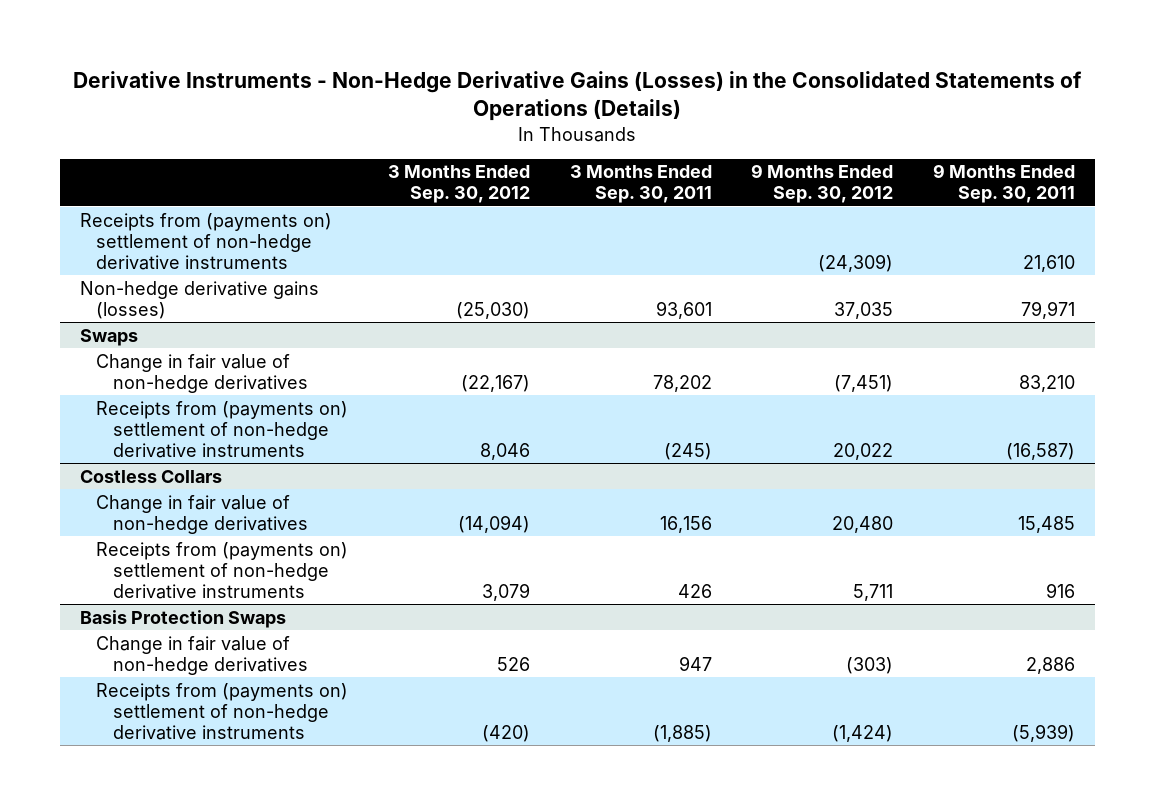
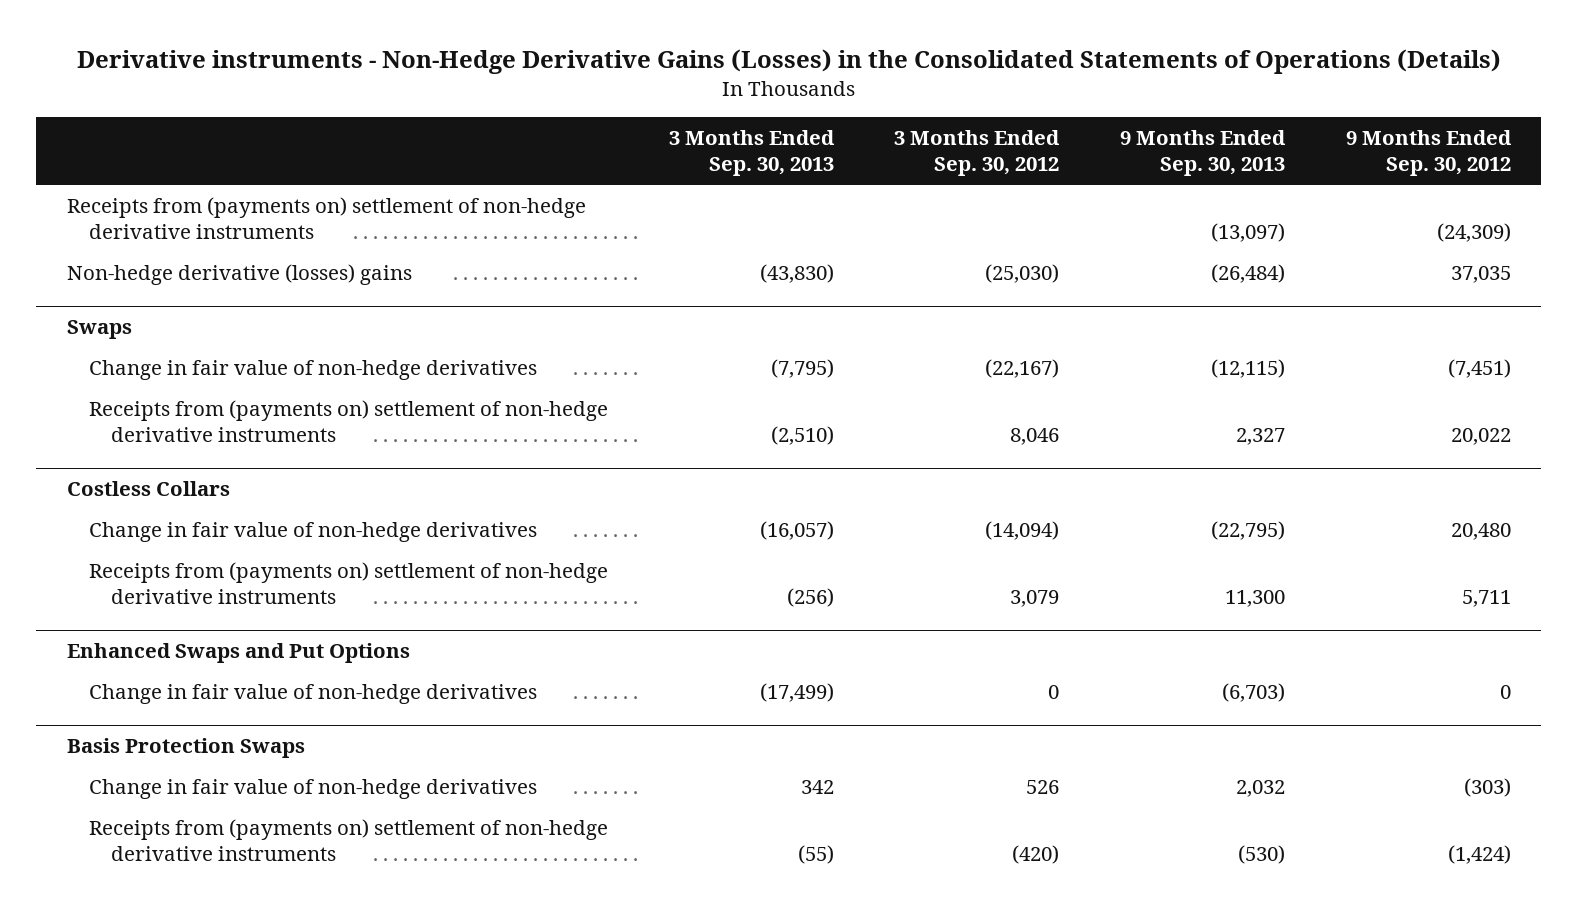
[73,70,1083,122] Derivative Instruments - Non-Hedge Derivative Gains (Losses) in the Consolidated Statements of Operations (Details) -> [76,49,1501,75] Derivative instruments - Non-Hedge Derivative Gains (Losses) in the Consolidated Statements of Operations (Details)
[569,165,712,204] 3 Months Ended Sep. 30, 2011 -> none
[933,164,1076,204] 9 Months Ended Sep. 30, 2011 -> none
none -> [668,130,835,177] 3 Months Ended Sep. 30, 2013
none -> [1120,130,1287,177] 9 Months Ended Sep. 30, 2013
[79,280,319,319] Non-hedge derivative gains (losses) -> [66,264,412,286] Non-hedge derivative (losses) gains
none -> [66,643,410,664] Enhanced Swaps and Put Options
none -> [88,684,537,705] Change in fair value of non-hedge derivatives

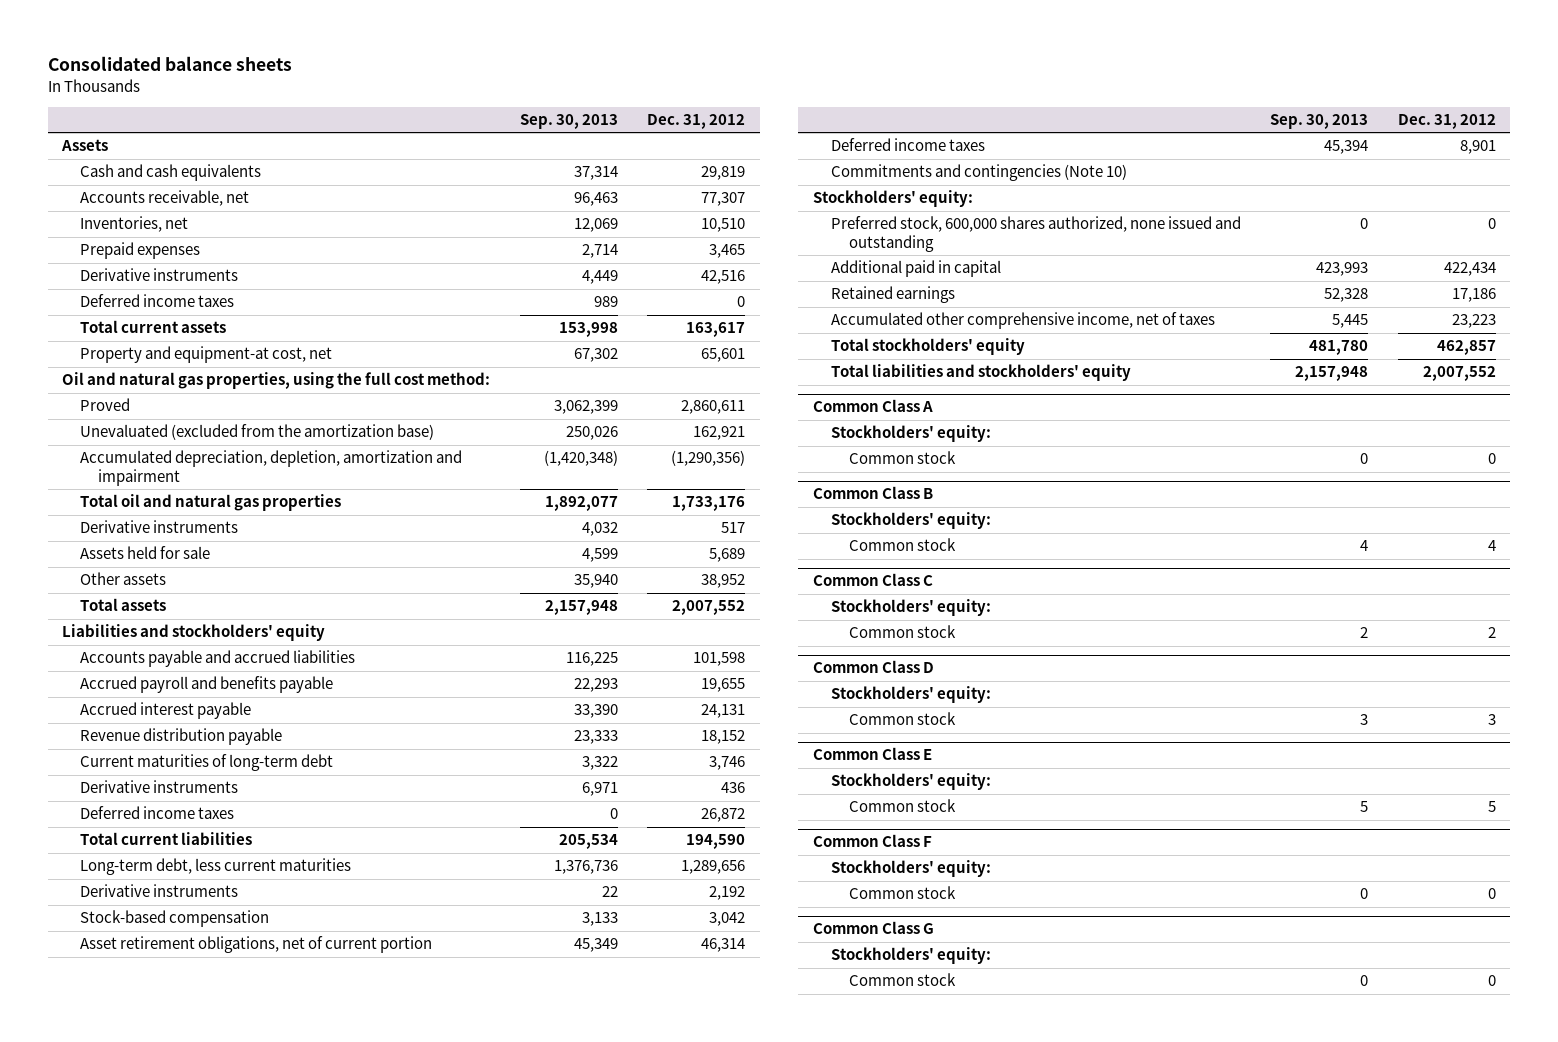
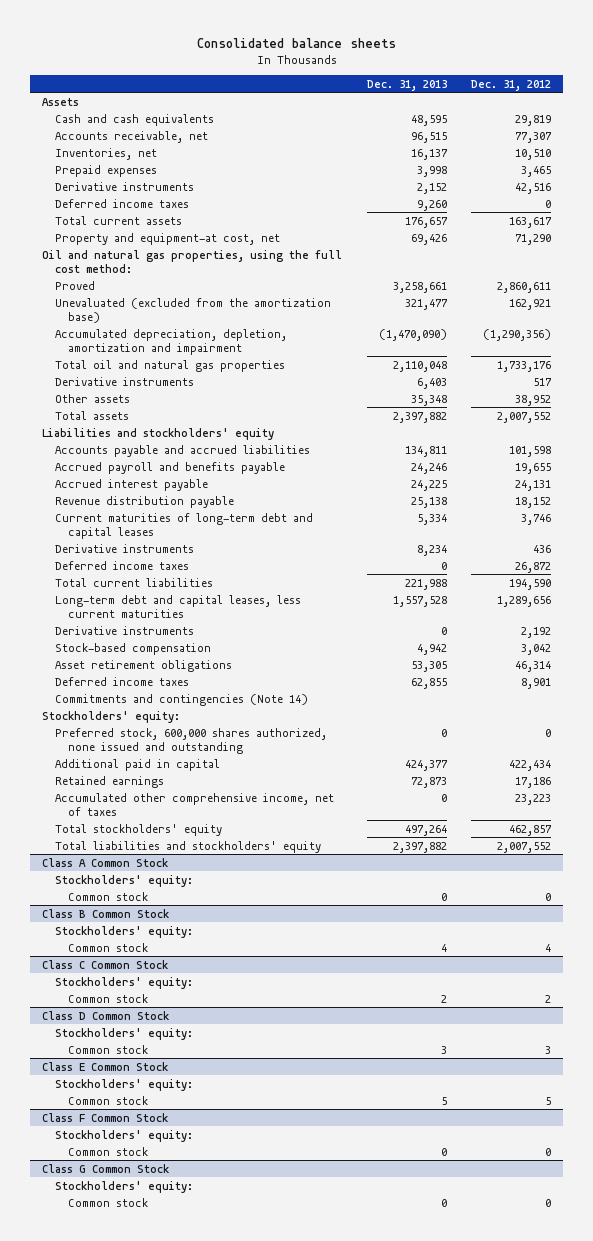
[519,113,618,129] Sep. 30, 2013 -> none
none -> [366,79,447,91] Dec. 31, 2013
[701,348,746,363] 65,601 -> [514,233,551,245] 71,290
[80,546,211,560] Assets held for sale -> none
[80,754,334,772] Current maturities of long-term debt -> [55,512,314,539] Current maturities of long-term debt and capital leases
[80,858,352,876] Long-term debt, less current maturities -> [55,594,302,618] Long-term debt and capital leases, less current maturities
[80,936,433,954] Asset retirement obligations, net of current portion -> [55,659,233,672] Asset retirement obligations
[830,164,1127,182] Commitments and contingencies (Note 10) -> [55,693,309,706] Commitments and contingencies (Note 14)
[812,399,933,413] Common Class A -> [42,857,169,867] Class A Common Stock
[812,486,933,500] Common Class B -> [42,908,170,918] Class B Common Stock
[812,573,933,587] Common Class C -> [42,959,169,969] Class C Common Stock
[812,660,934,674] Common Class D -> [42,1010,170,1020] Class D Common Stock
[812,747,932,761] Common Class E -> [42,1061,169,1071] Class E Common Stock
[812,834,932,848] Common Class F -> [42,1112,169,1122] Class F Common Stock
[812,921,934,935] Common Class G -> [42,1163,170,1173] Class G Common Stock

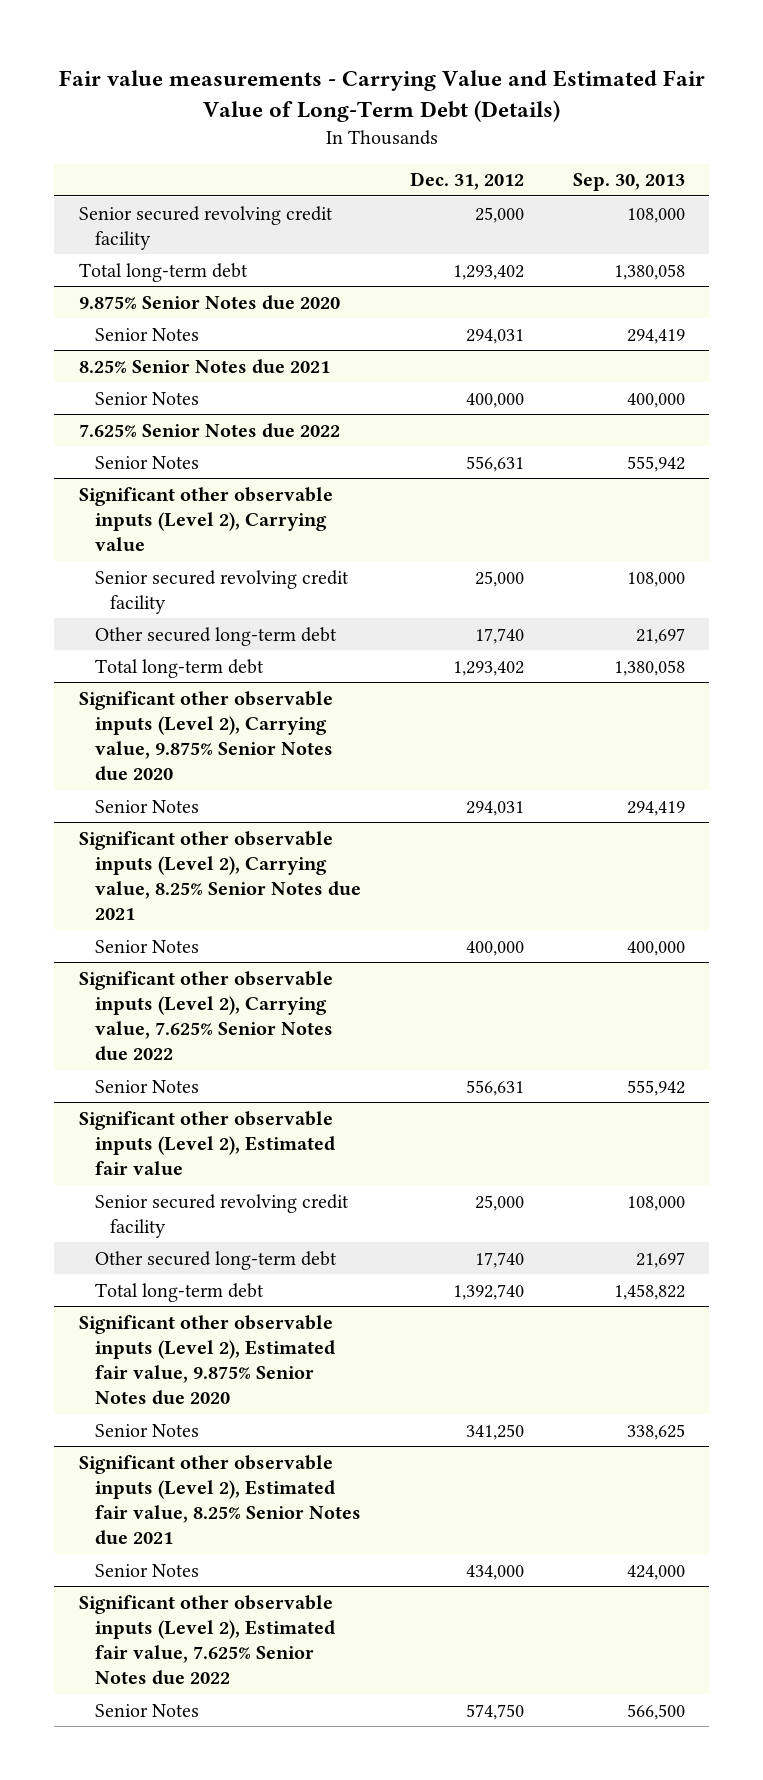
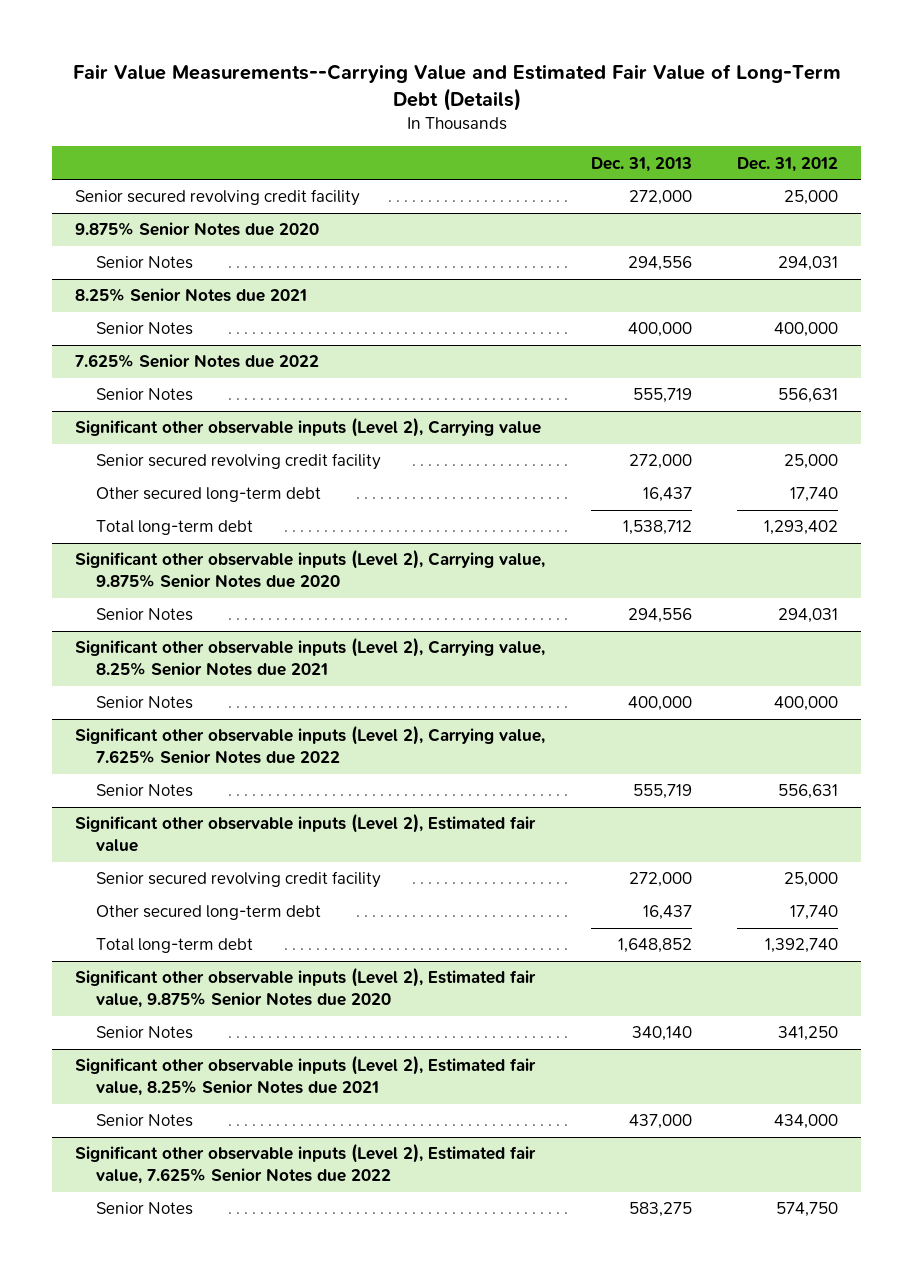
[58,69,705,122] Fair value measurements - Carrying Value and Estimated Fair Value of Long-Term Debt (Details) -> [72,64,841,111] Fair Value Measurements--Carrying Value and Estimated Fair Value of Long-Term Debt (Details)
[572,173,685,192] Sep. 30, 2013 -> none
none -> [590,156,692,172] Dec. 31, 2013
[78,262,248,282] Total long-term debt -> none

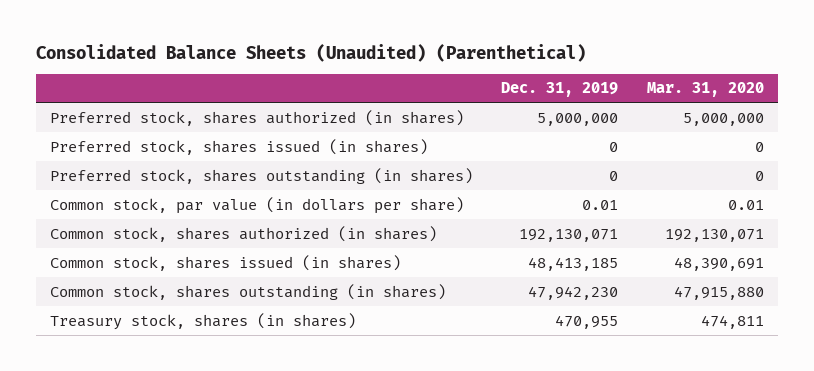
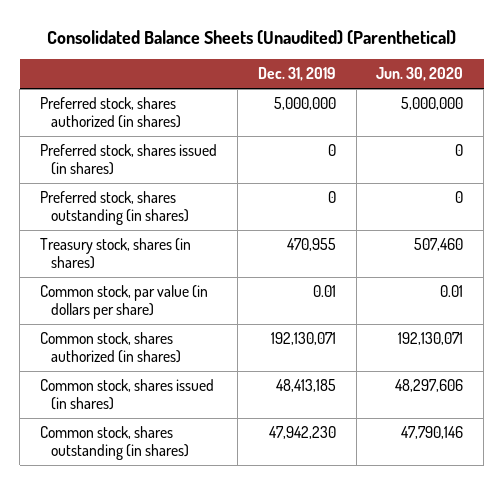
[646,82,764,98] Mar. 31, 2020 -> none
none -> [376,67,464,82] Jun. 30, 2020
[49,312,356,330] Treasury stock, shares (in shares) -> [39,238,191,269] Treasury stock, shares (in shares)

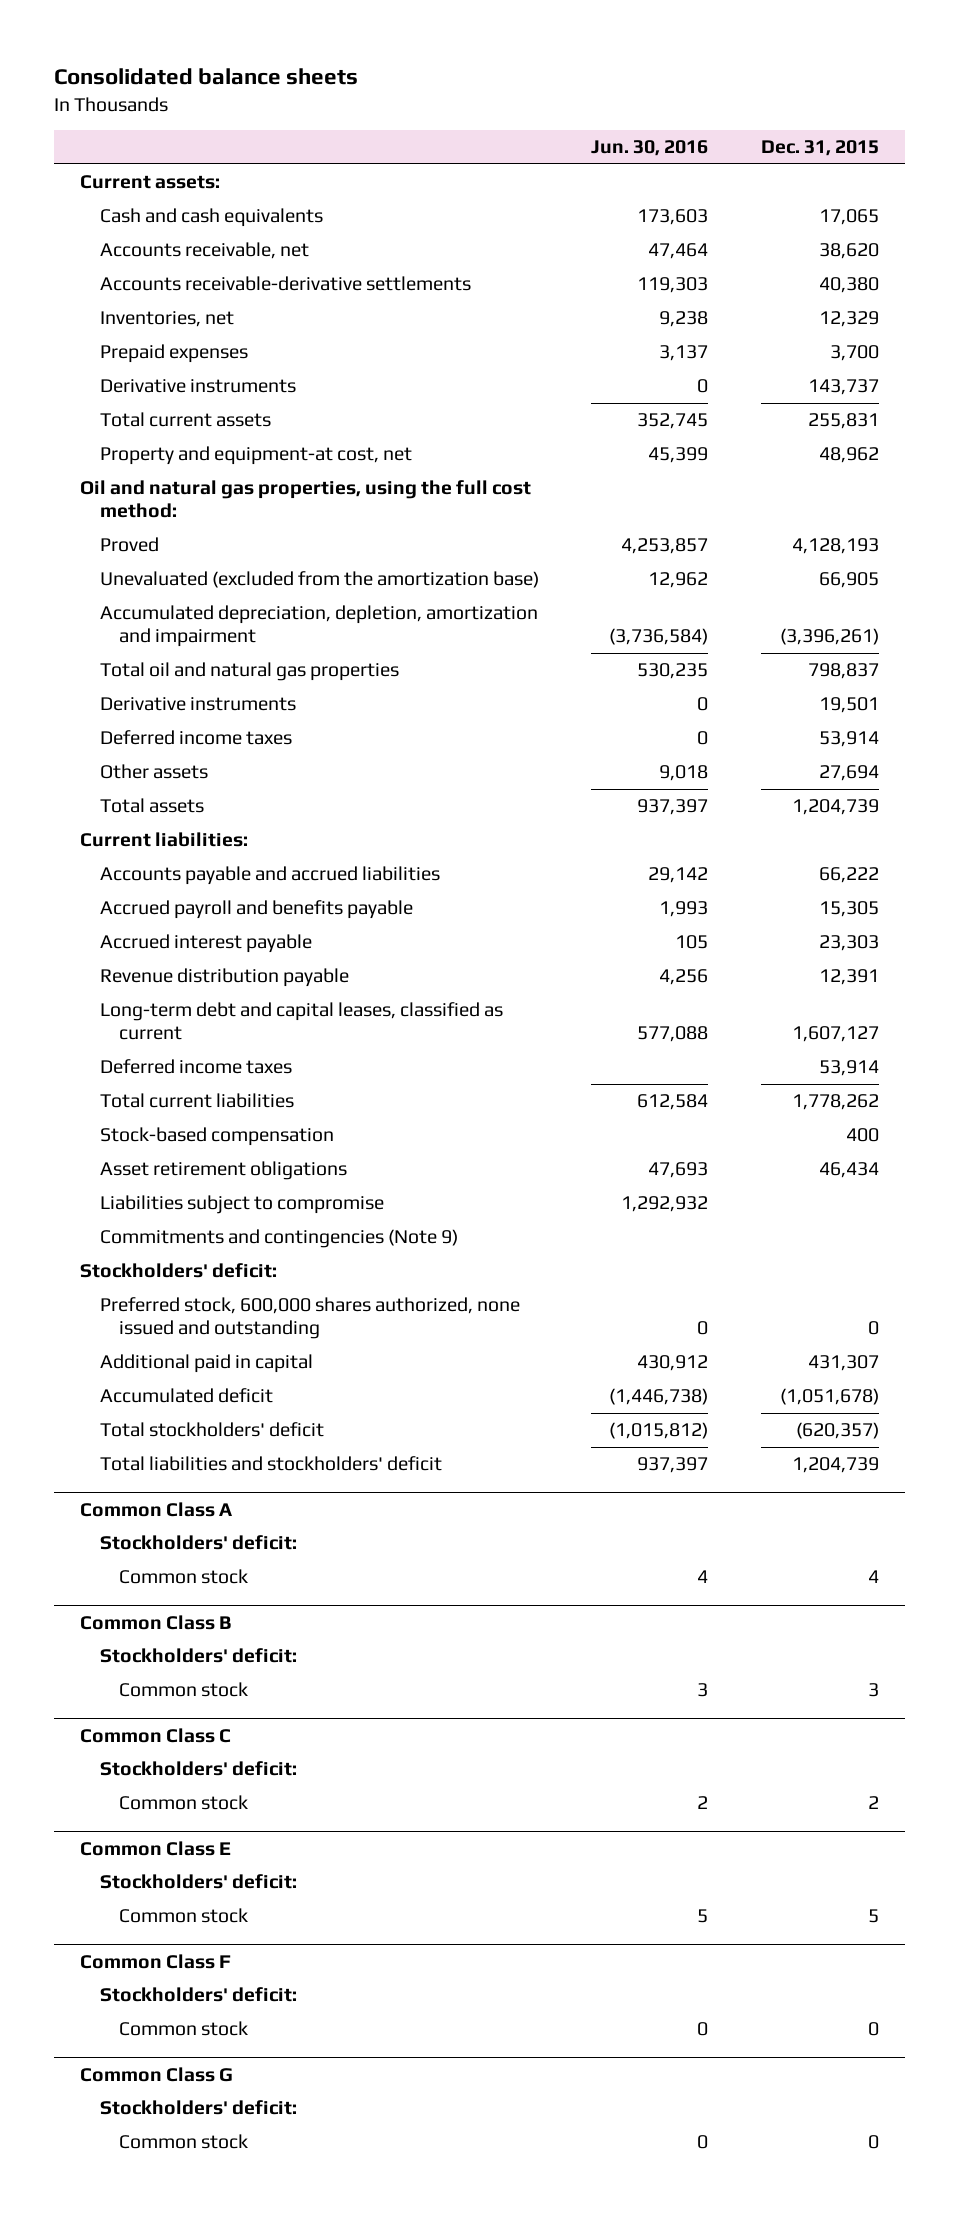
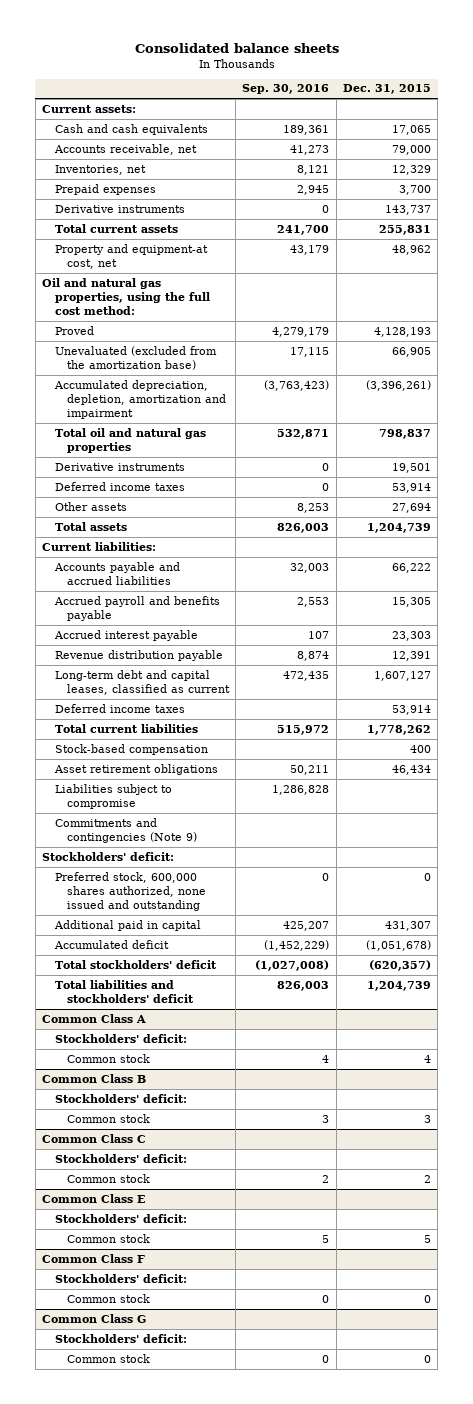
[591,140,709,157] Jun. 30, 2016 -> none
none -> [242,84,330,95] Sep. 30, 2016
[99,276,471,292] Accounts receivable-derivative settlements -> none
[818,243,879,260] 38,620 -> [392,144,432,155] 79,000

